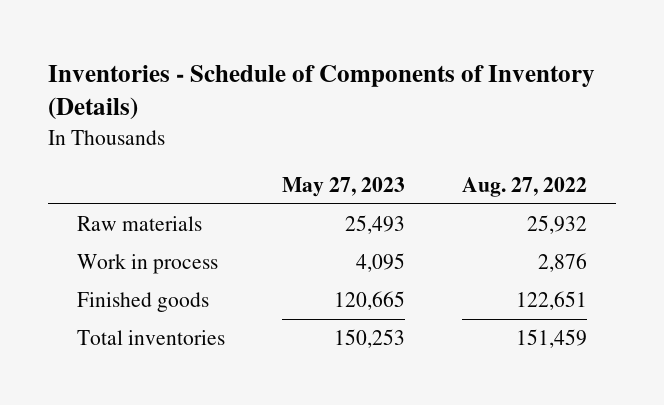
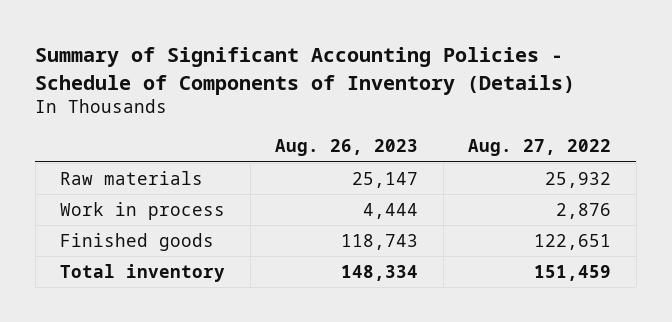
[48,64,596,121] Inventories - Schedule of Components of Inventory (Details) -> [35,47,576,95] Summary of Significant Accounting Policies - Schedule of Components of Inventory (Details)
[282,177,406,198] May 27, 2023 -> none
none -> [275,139,419,157] Aug. 26, 2023
[76,329,225,345] Total inventories -> [60,263,226,282] Total inventory

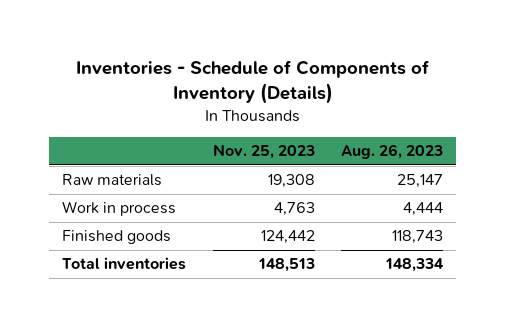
[35,47,576,95] Summary of Significant Accounting Policies - Schedule of Components of Inventory (Details) -> [75,60,430,105] Inventories - Schedule of Components of Inventory (Details)
[468,139,612,157] Aug. 27, 2022 -> none
none -> [212,144,315,160] Nov. 25, 2023
[60,263,226,282] Total inventory -> [62,257,187,271] Total inventories

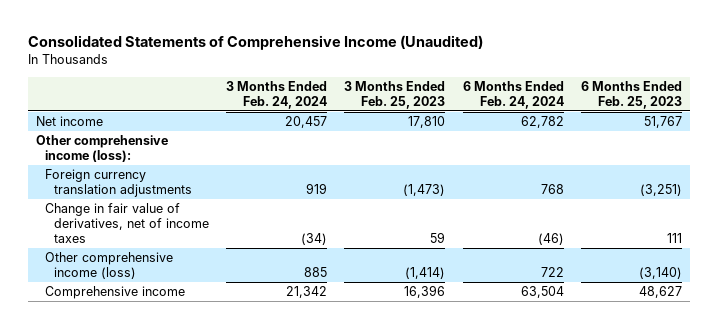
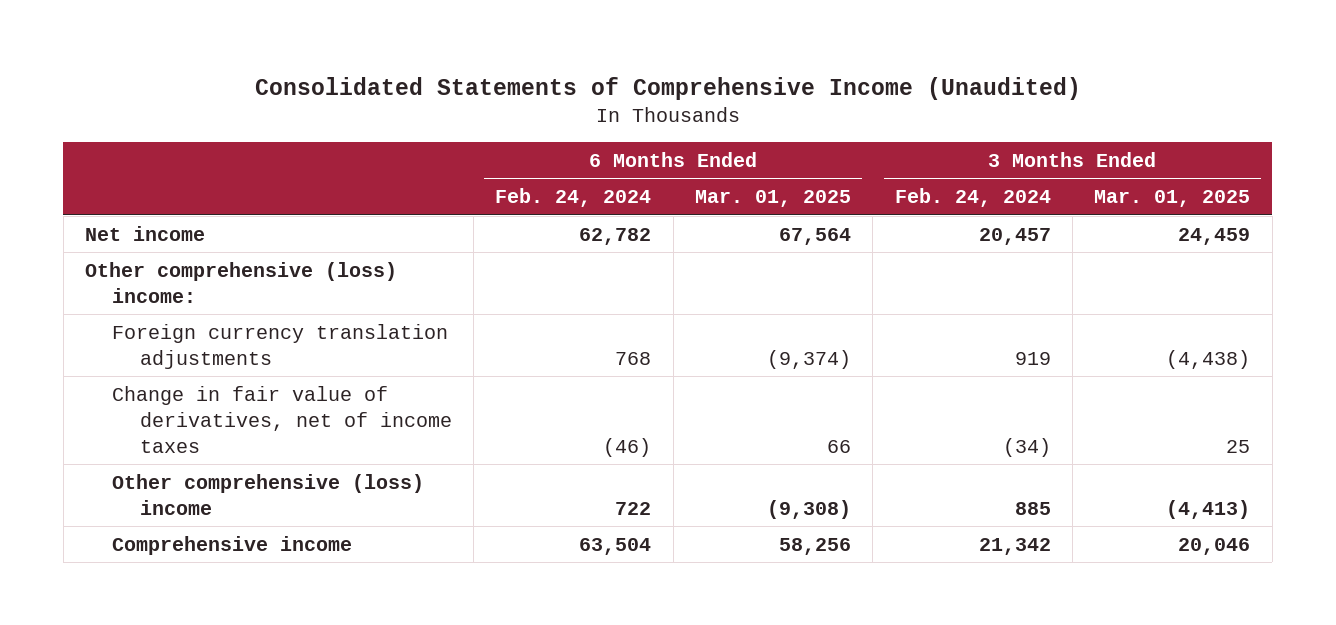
[344,80,446,110] 3 Months Ended Feb. 25, 2023 -> none
[580,80,682,110] 6 Months Ended Feb. 25, 2023 -> none
none -> [694,190,851,208] Mar. 01, 2025
none -> [1094,190,1251,208] Mar. 01, 2025
[36,134,169,163] Other comprehensive income (loss): -> [85,261,398,303] Other comprehensive (loss) income:
[45,251,174,280] Other comprehensive income (loss) -> [112,473,425,515] Other comprehensive (loss) income

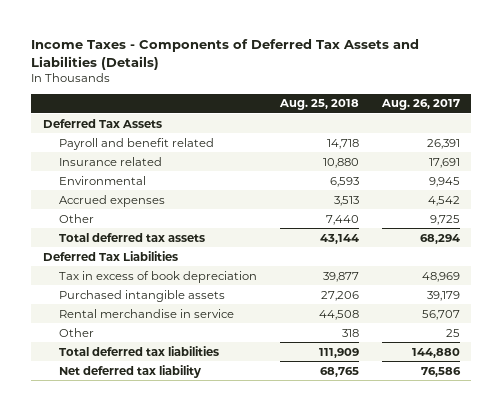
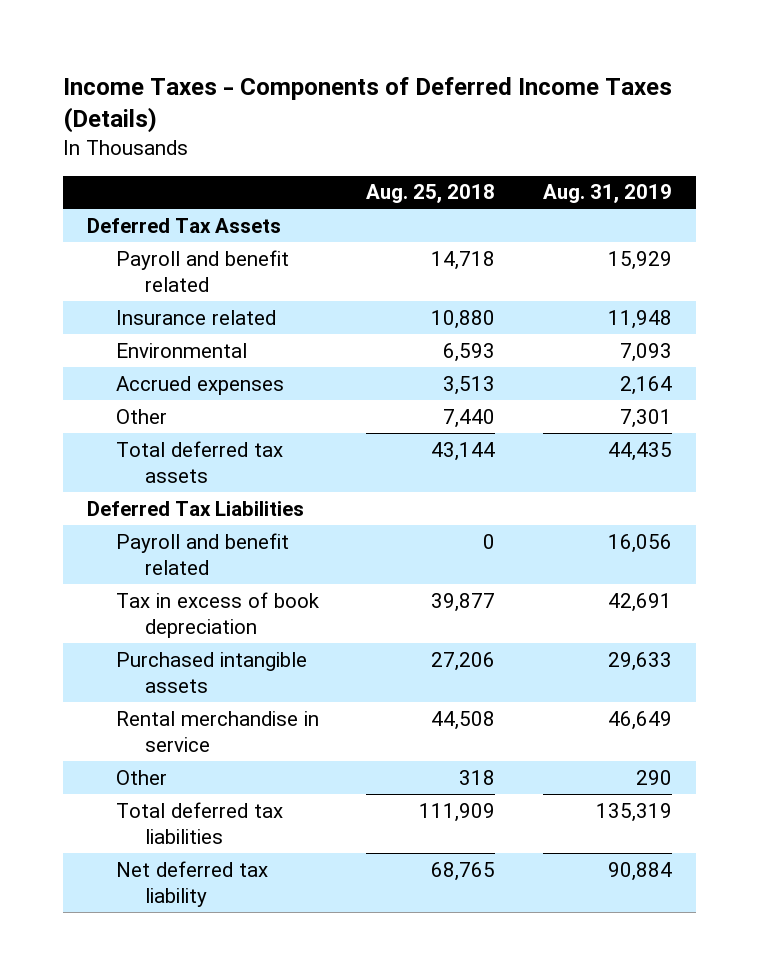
[31,38,420,70] Income Taxes - Components of Deferred Tax Assets and Liabilities (Details) -> [62,76,672,134] Income Taxes - Components of Deferred Income Taxes (Details)
[380,99,460,111] Aug. 26, 2017 -> none
none -> [542,184,672,204] Aug. 31, 2019
none -> [115,532,289,575] Payroll and benefit related

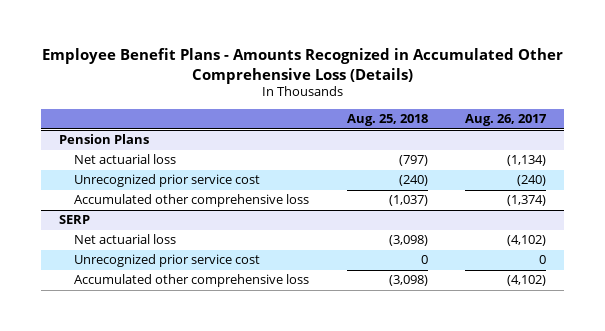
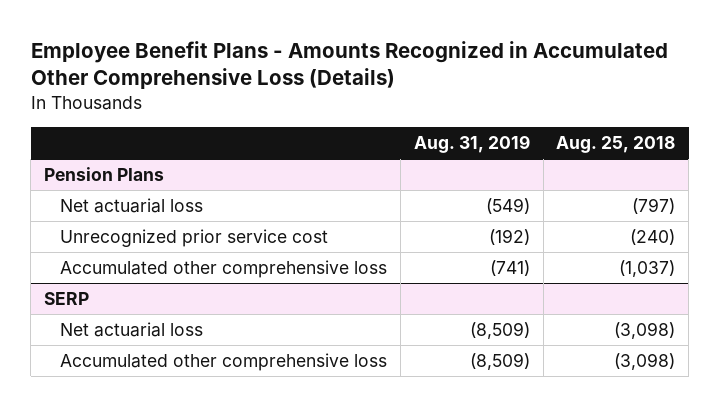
[464,114,547,127] Aug. 26, 2017 -> none
none -> [413,135,530,154] Aug. 31, 2019
[74,254,261,268] Unrecognized prior service cost -> none

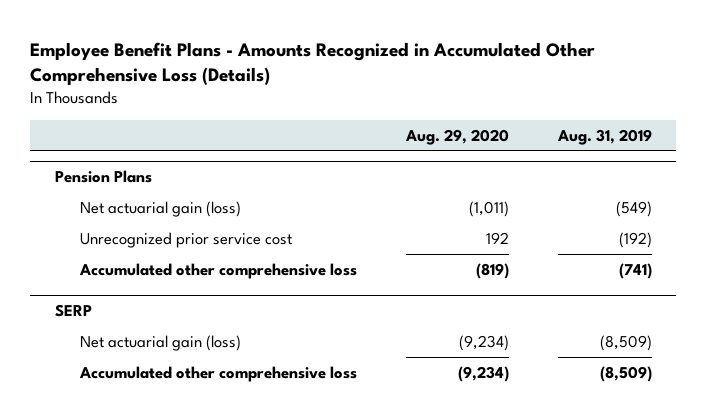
[556,136,676,154] Aug. 25, 2018 -> none
none -> [405,128,510,145] Aug. 29, 2020
[60,198,204,214] Net actuarial loss -> [80,200,242,217] Net actuarial gain (loss)
[60,322,204,338] Net actuarial loss -> [80,334,242,351] Net actuarial gain (loss)

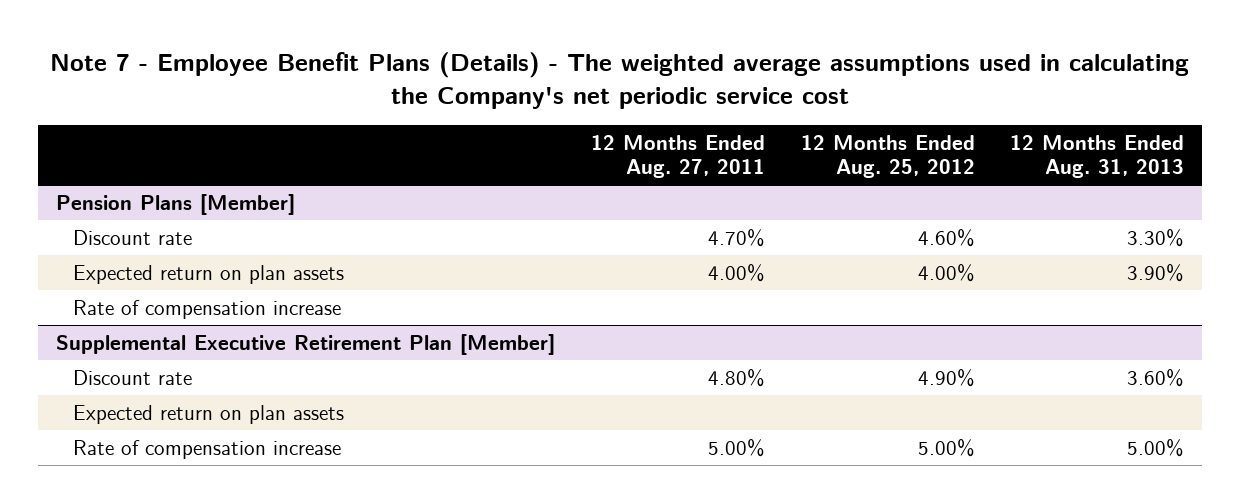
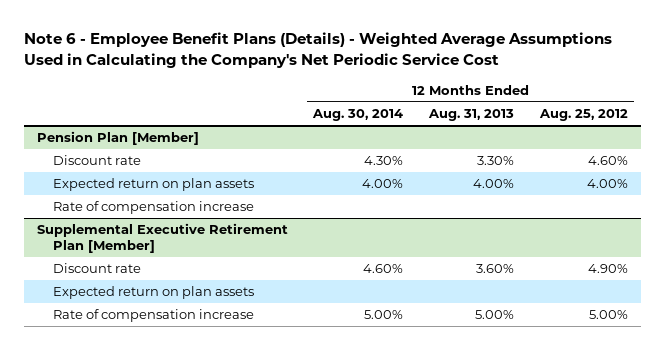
[50,51,1190,109] Note 7 - Employee Benefit Plans (Details) - The weighted average assumptions used in calculating the Company's net periodic service cost -> [23,32,612,68] Note 6 - Employee Benefit Plans (Details) - Weighted Average Assumptions Used in Calculating the Company's Net Periodic Service Cost
[590,134,765,179] 12 Months Ended Aug. 27, 2011 -> none
none -> [312,109,404,122] Aug. 30, 2014
[55,193,295,215] Pension Plans [Member] -> [36,131,199,146] Pension Plan [Member]
[1127,263,1185,282] 3.90% -> [473,179,515,189] 4.00%

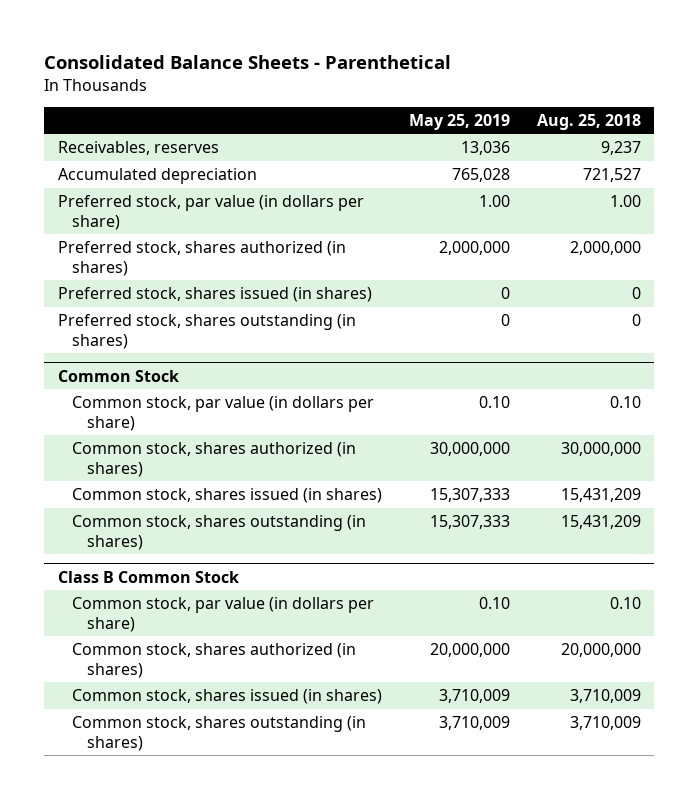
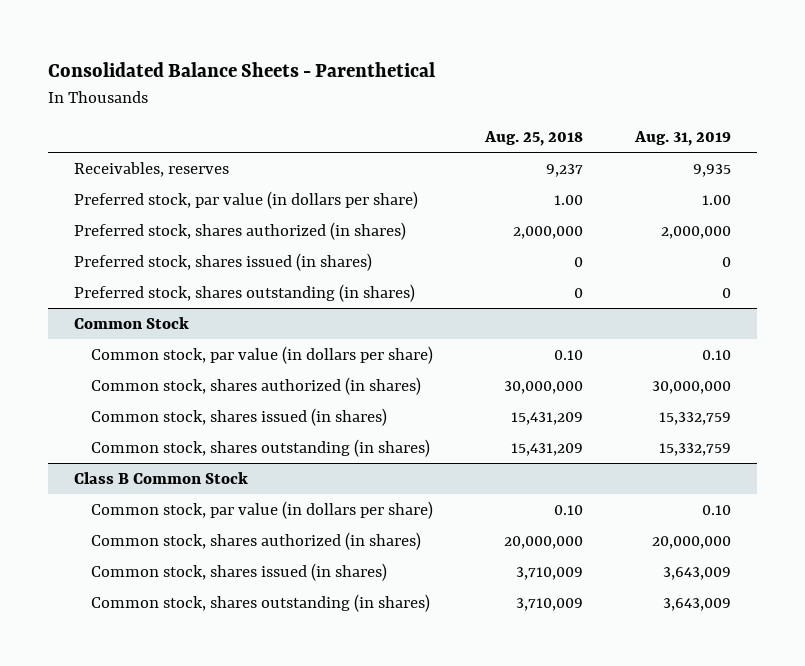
[409,113,511,130] May 25, 2019 -> none
none -> [634,131,732,147] Aug. 31, 2019
[57,167,257,184] Accumulated depreciation -> none

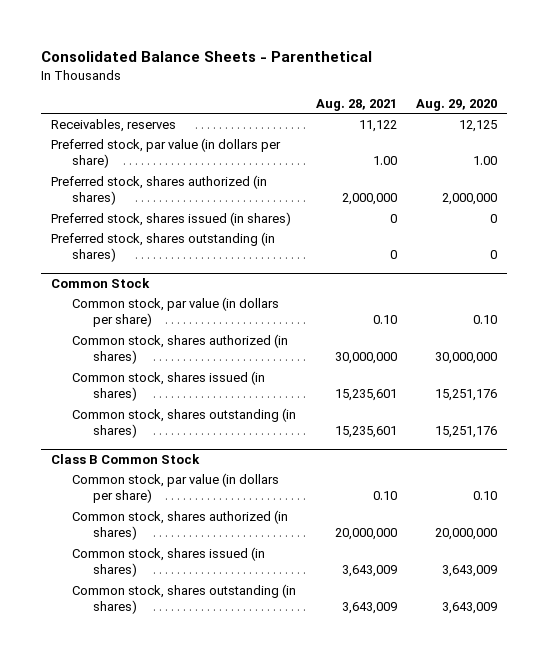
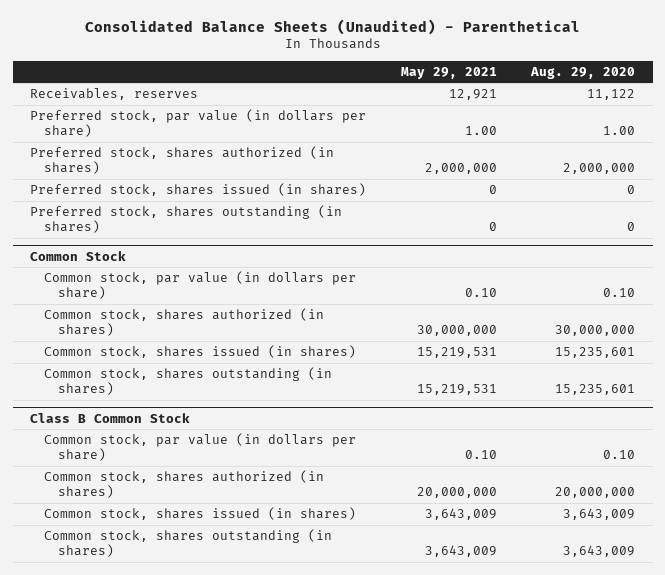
[41,51,373,63] Consolidated Balance Sheets - Parenthetical -> [84,18,580,35] Consolidated Balance Sheets (Unaudited) - Parenthetical
[315,98,397,111] Aug. 28, 2021 -> none
none -> [400,66,497,79] May 29, 2021
[458,119,497,132] 12,125 -> [587,89,636,101] 11,122
[434,389,497,402] 15,251,176 -> [555,347,636,359] 15,235,601
[434,426,497,439] 15,251,176 -> [555,383,636,395] 15,235,601

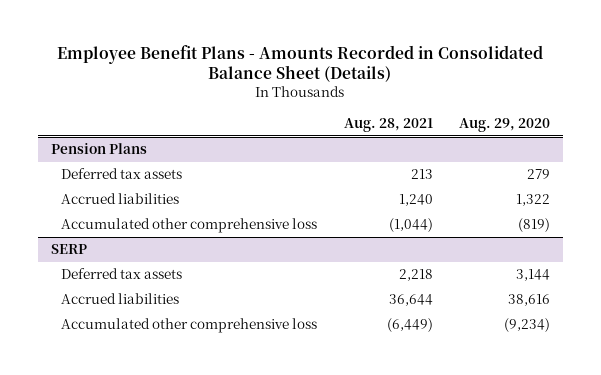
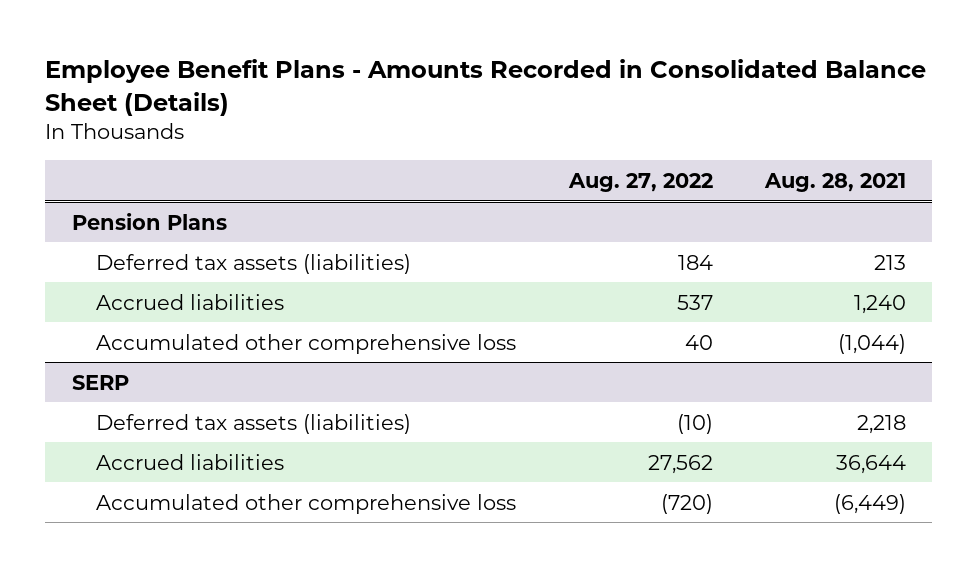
[458,118,550,133] Aug. 29, 2020 -> none
none -> [567,172,713,192] Aug. 27, 2022
[61,168,183,180] Deferred tax assets -> [96,253,412,274] Deferred tax assets (liabilities)
[61,268,183,280] Deferred tax assets -> [96,413,412,434] Deferred tax assets (liabilities)

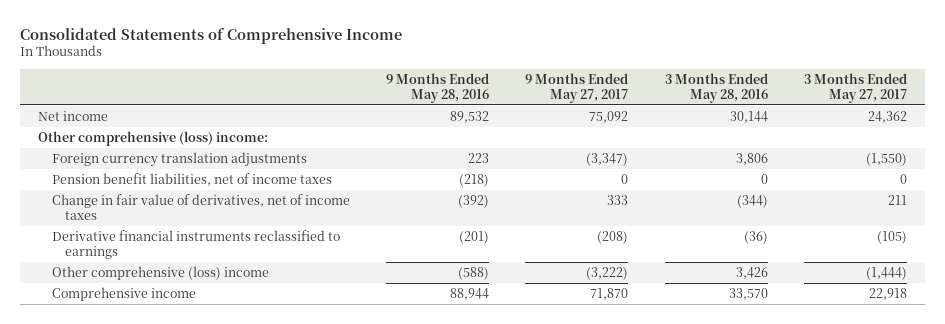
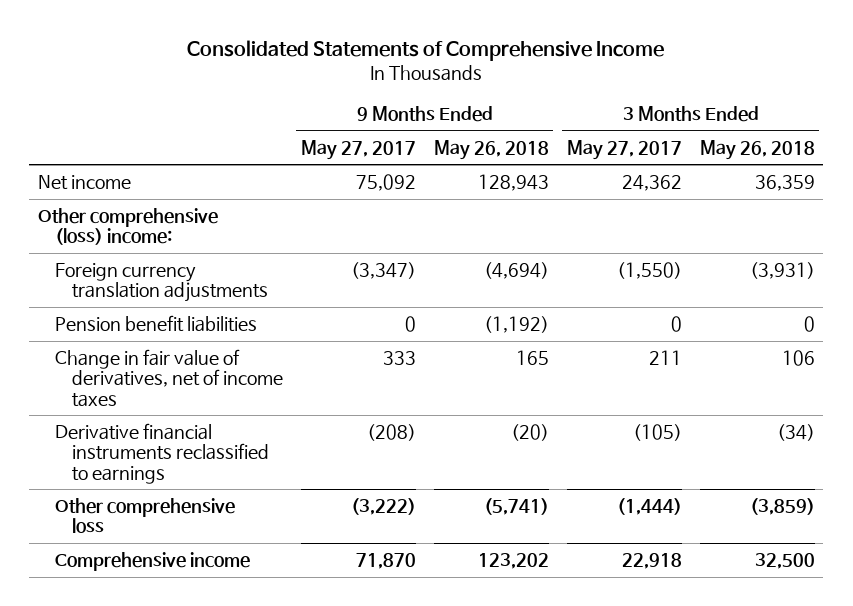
[386,72,490,103] 9 Months Ended May 28, 2016 -> none
[664,72,768,103] 3 Months Ended May 28, 2016 -> none
none -> [433,139,549,160] May 26, 2018
none -> [699,139,815,160] May 26, 2018
[51,172,332,186] Pension benefit liabilities, net of income taxes -> [55,315,258,333] Pension benefit liabilities
[51,265,269,280] Other comprehensive (loss) income -> [55,498,236,534] Other comprehensive loss

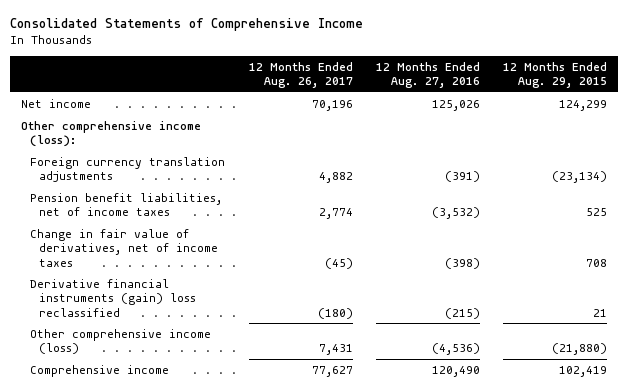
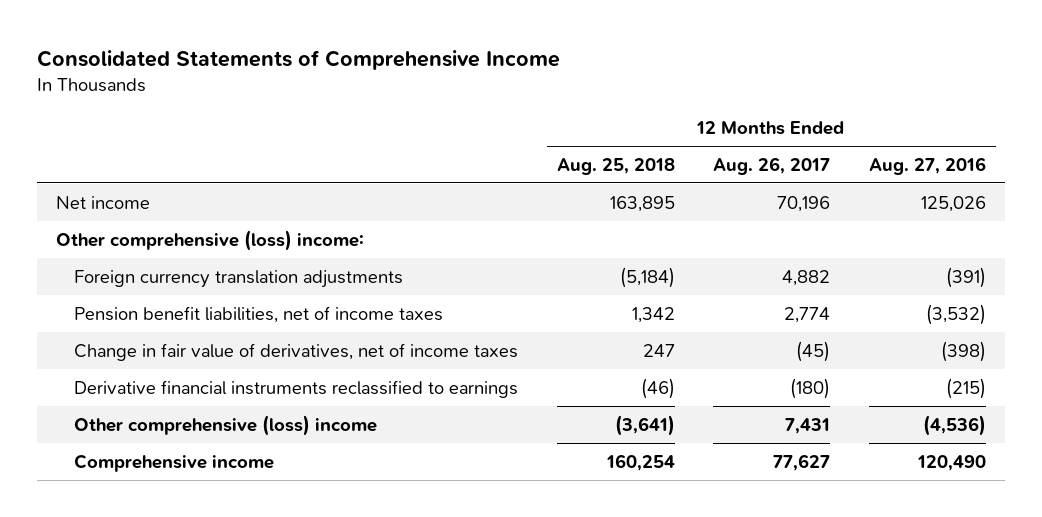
[502,61,607,89] 12 Months Ended Aug. 29, 2015 -> none
none -> [556,157,675,175] Aug. 25, 2018
[21,120,202,148] Other comprehensive income (loss): -> [56,229,365,251] Other comprehensive (loss) income:
[30,278,197,317] Derivative financial instruments (gain) loss reclassified -> [74,379,519,398] Derivative financial instruments reclassified to earnings
[30,328,212,355] Other comprehensive income (loss) -> [74,414,378,436] Other comprehensive (loss) income

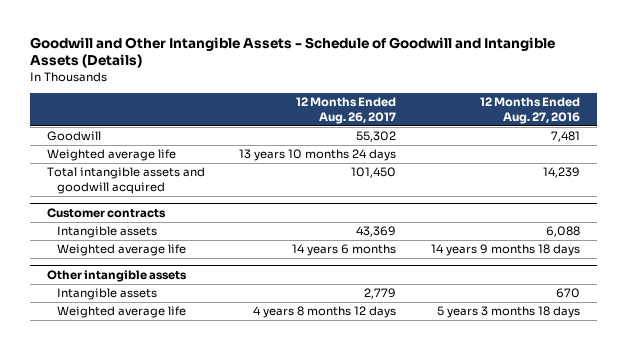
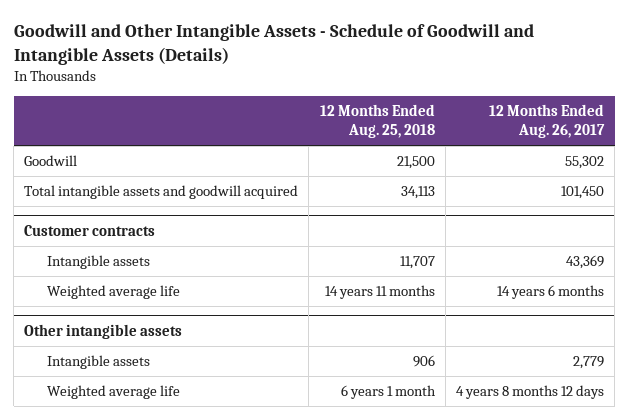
[479,97,580,124] 12 Months Ended Aug. 27, 2016 -> none
none -> [319,104,435,139] 12 Months Ended Aug. 25, 2018
[46,149,176,162] Weighted average life -> none

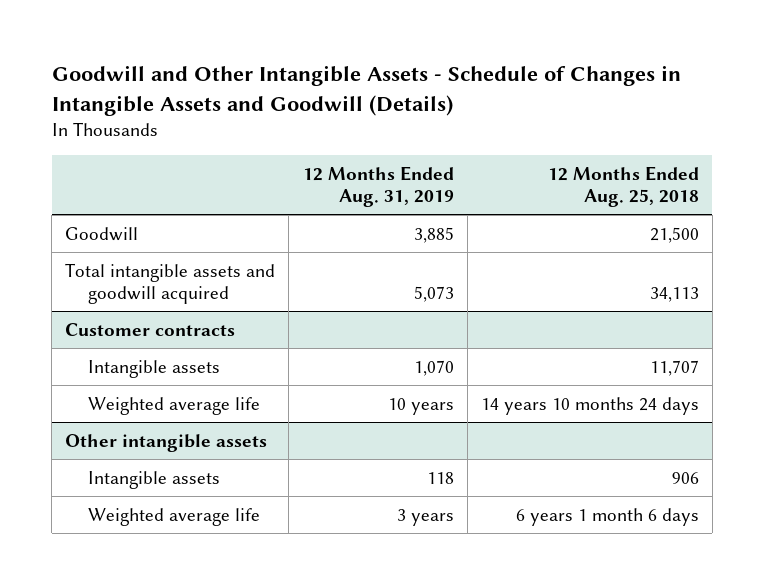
[13,24,534,65] Goodwill and Other Intangible Assets - Schedule of Goodwill and Intangible Assets (Details) -> [51,65,681,116] Goodwill and Other Intangible Assets - Schedule of Changes in Intangible Assets and Goodwill (Details)
[488,104,605,139] 12 Months Ended Aug. 26, 2017 -> none
none -> [302,166,454,208] 12 Months Ended Aug. 31, 2019
[324,285,435,300] 14 years 11 months -> [480,396,699,415] 14 years 10 months 24 days
[340,385,436,400] 6 years 1 month -> [515,507,699,526] 6 years 1 month 6 days

